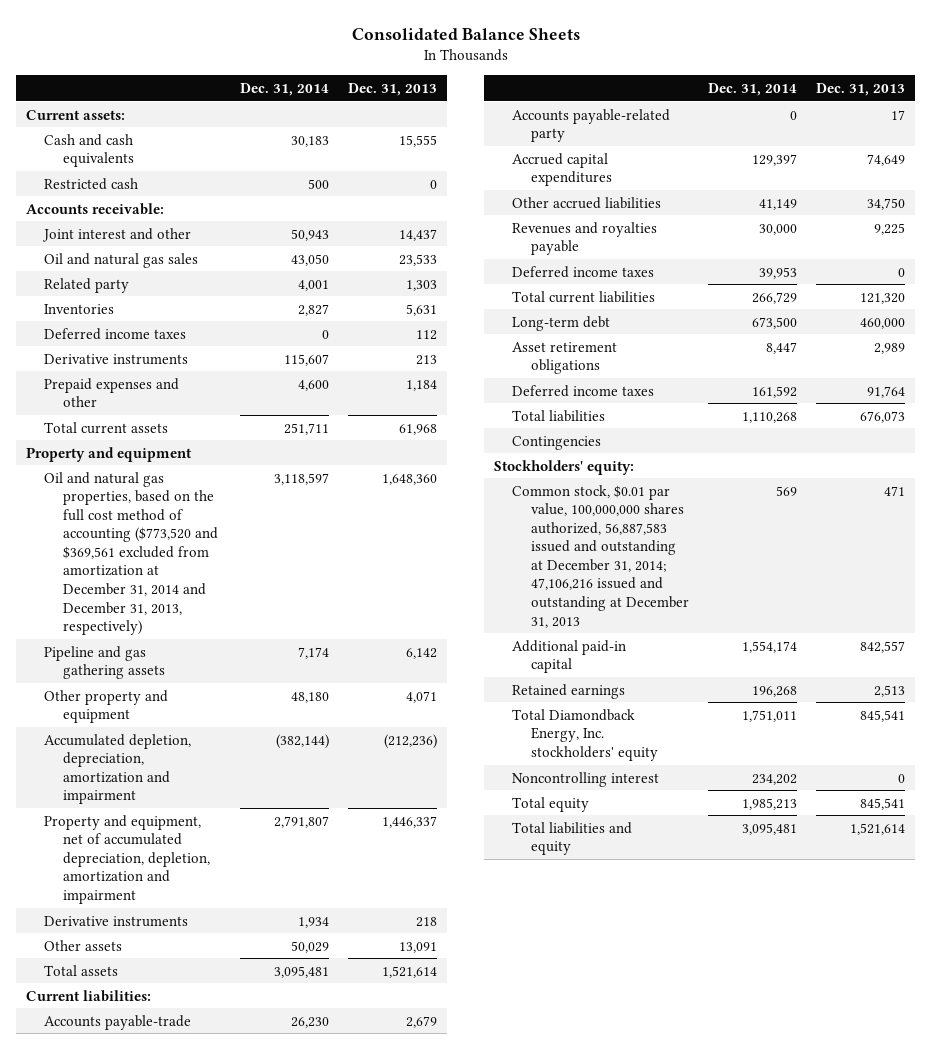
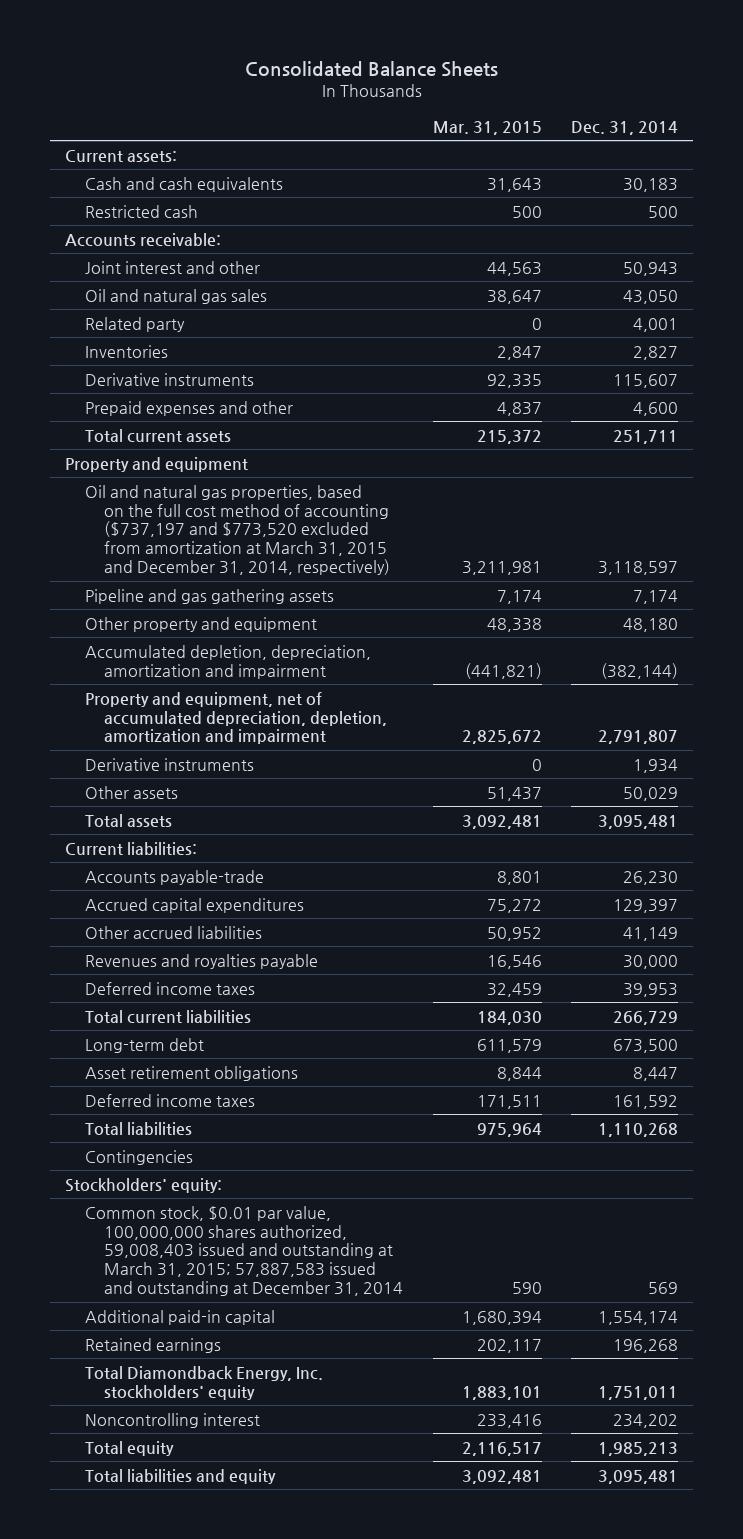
[348,82,438,96] Dec. 31, 2013 -> none
none -> [432,120,542,135] Mar. 31, 2015
[44,327,187,340] Deferred income taxes -> none
[44,471,218,636] Oil and natural gas properties, based on the full cost method of accounting ($773,520 and $369,561 excluded from amortization at December 31, 2014 and December 31, 2013, respectively) -> [84,484,391,576] Oil and natural gas properties, based on the full cost method of accounting ($737,197 and $773,520 excluded from amortization at March 31, 2015 and December 31, 2014, respectively)
[512,108,671,143] Accounts payable-related party -> none
[512,484,689,628] Common stock, $0.01 par value, 100,000,000 shares authorized, 56,887,583 issued and outstanding at December 31, 2014; 47,106,216 issued and outstanding at December 31, 2013 -> [84,1205,404,1297] Common stock, $0.01 par value, 100,000,000 shares authorized, 59,008,403 issued and outstanding at March 31, 2015; 57,887,583 issued and outstanding at December 31, 2014

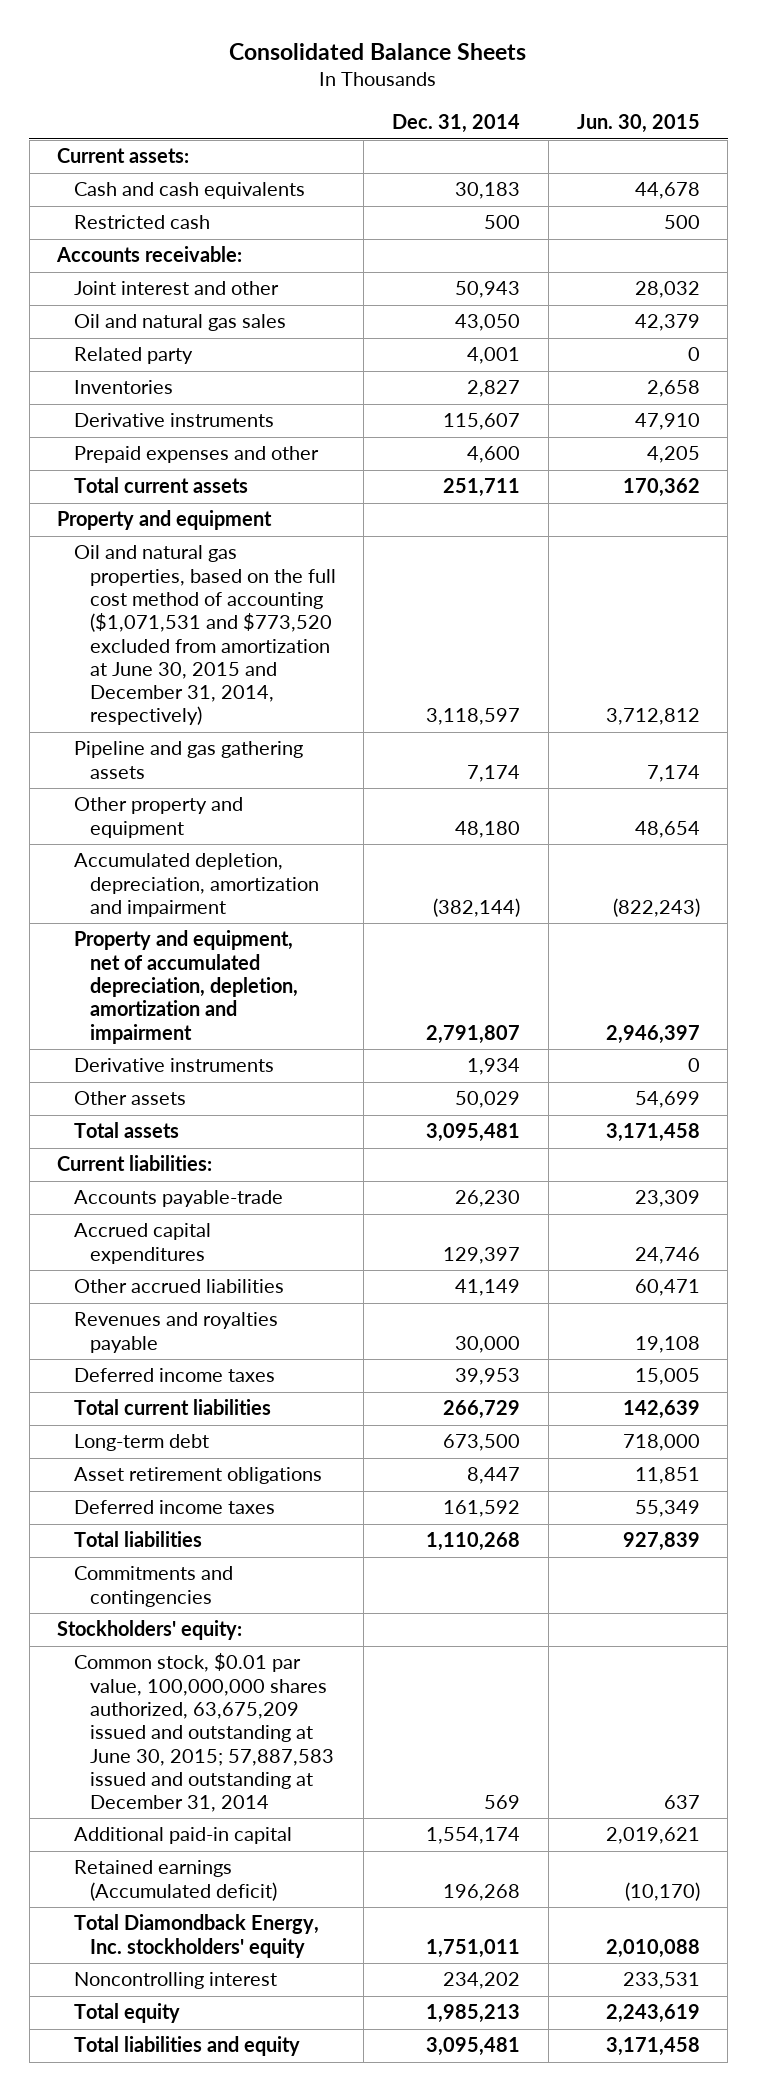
[432,120,542,135] Mar. 31, 2015 -> none
none -> [576,114,700,134] Jun. 30, 2015
[84,484,391,576] Oil and natural gas properties, based on the full cost method of accounting ($737,197 and $773,520 excluded from amortization at March 31, 2015 and December 31, 2014, respectively) -> [73,545,336,726] Oil and natural gas properties, based on the full cost method of accounting ($1,071,531 and $773,520 excluded from amortization at June 30, 2015 and December 31, 2014, respectively)
[84,1149,193,1165] Contingencies -> [73,1566,233,1607] Commitments and contingencies
[84,1205,404,1297] Common stock, $0.01 par value, 100,000,000 shares authorized, 59,008,403 issued and outstanding at March 31, 2015; 57,887,583 issued and outstanding at December 31, 2014 -> [73,1653,334,1813] Common stock, $0.01 par value, 100,000,000 shares authorized, 63,675,209 issued and outstanding at June 30, 2015; 57,887,583 issued and outstanding at December 31, 2014
[84,1337,221,1353] Retained earnings -> [73,1860,277,1901] Retained earnings (Accumulated deficit)

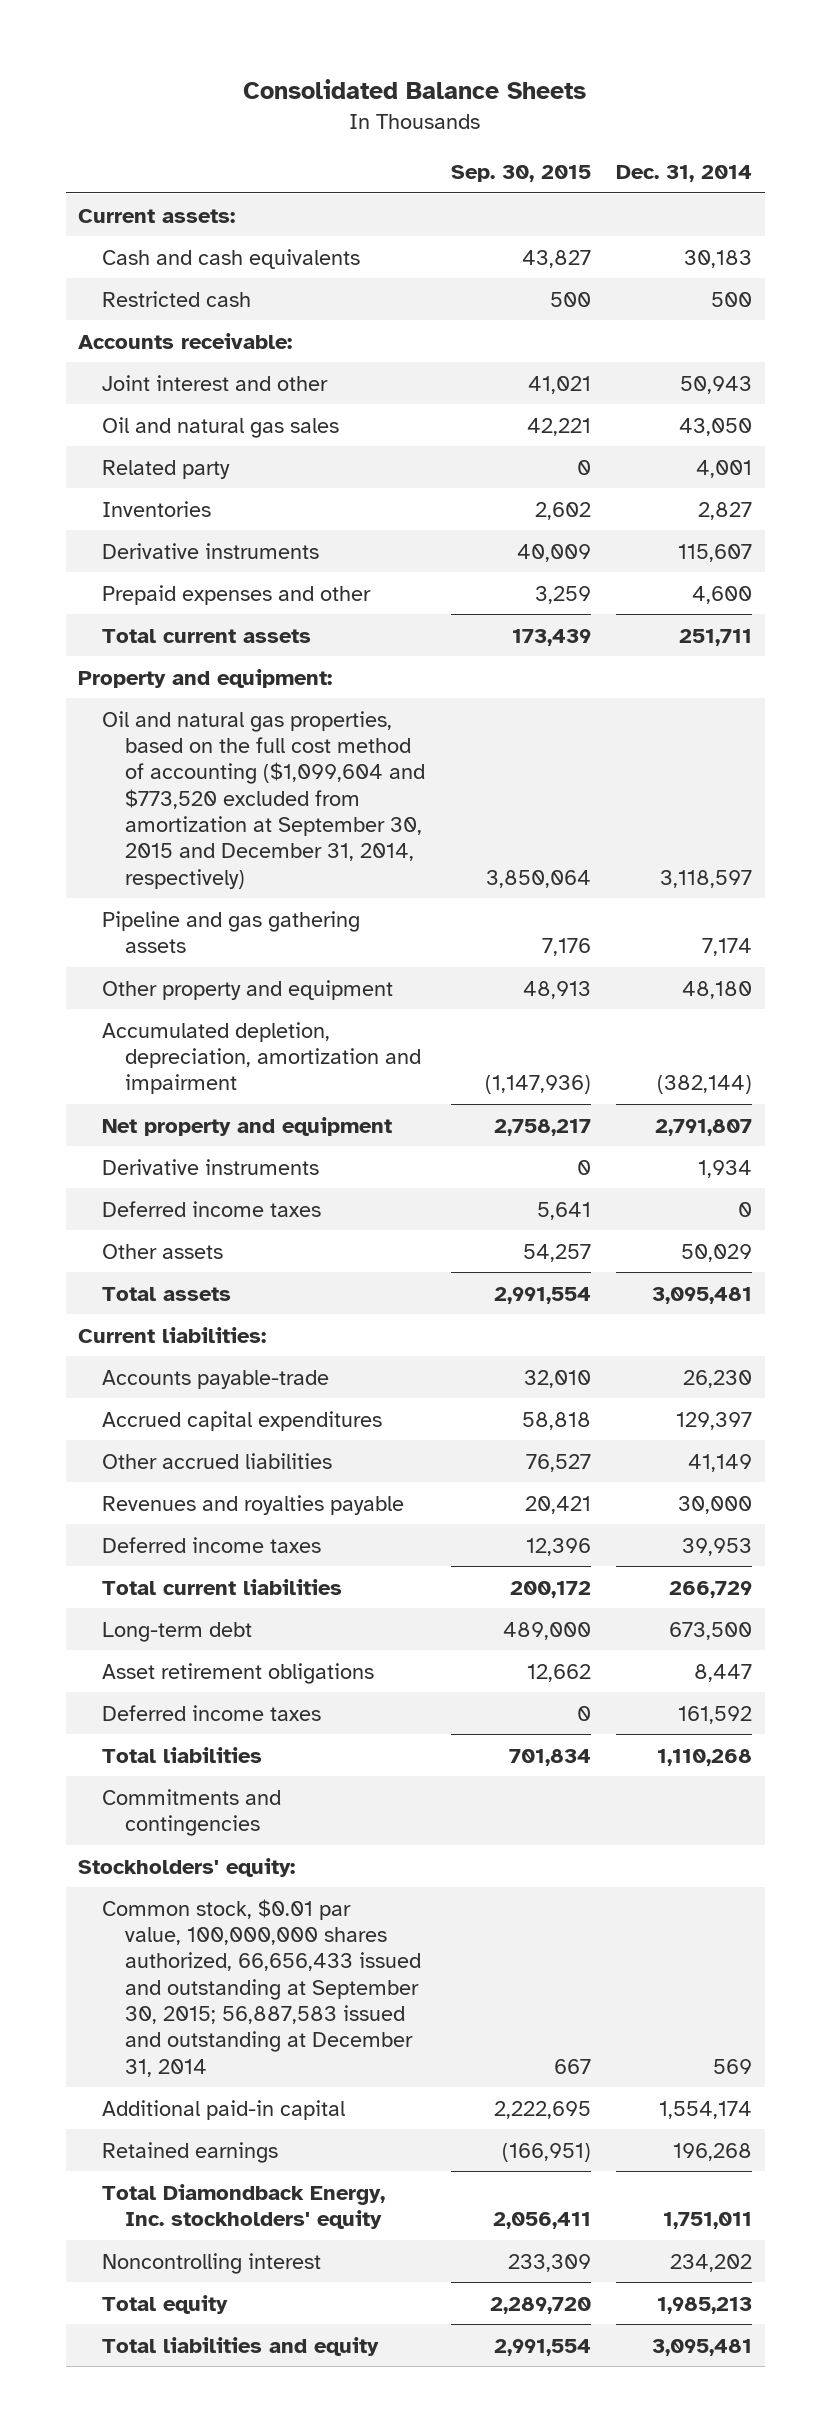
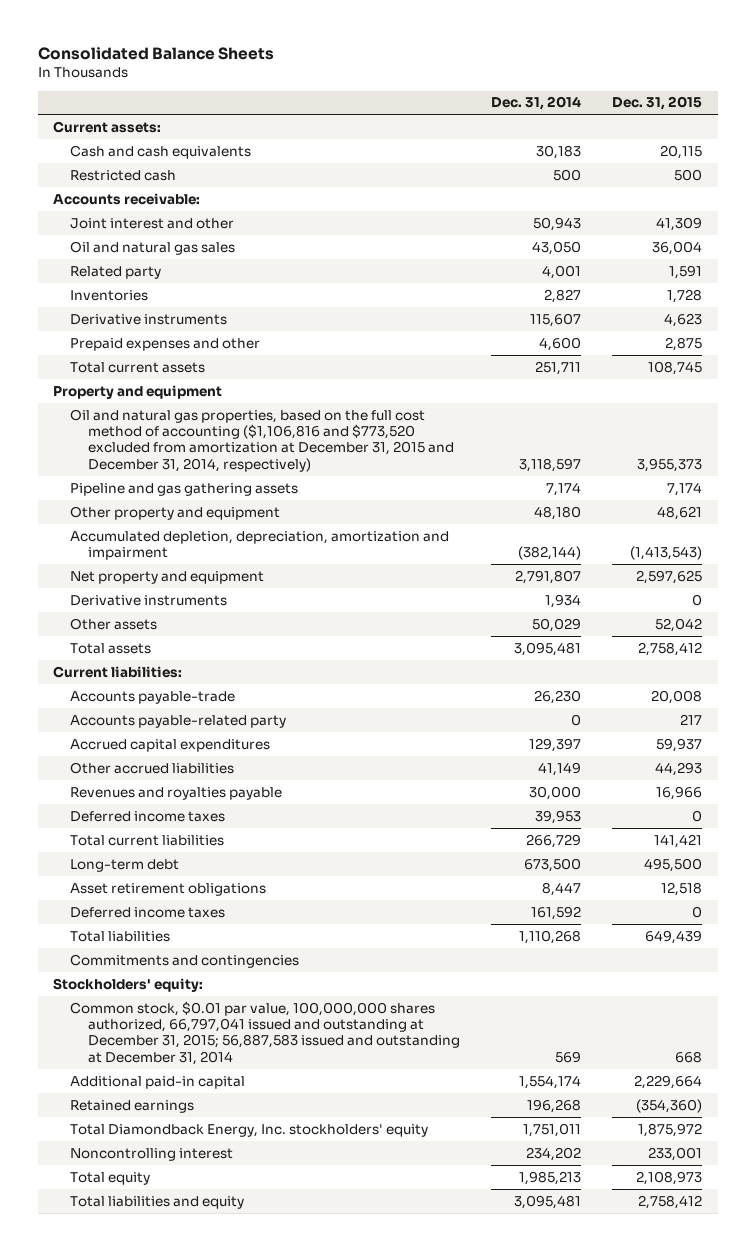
[450,165,591,183] Sep. 30, 2015 -> none
none -> [612,96,703,111] Dec. 31, 2015
[78,668,333,688] Property and equipment: -> [53,384,223,399] Property and equipment
[101,710,426,889] Oil and natural gas properties, based on the full cost method of accounting ($1,099,604 and $773,520 excluded from amortization at September 30, 2015 and December 31, 2014, respectively) -> [70,408,454,472] Oil and natural gas properties, based on the full cost method of accounting ($1,106,816 and $773,520 excluded from amortization at December 31, 2015 and December 31, 2014, respectively)
[101,1200,321,1217] Deferred income taxes -> none
none -> [70,714,287,728] Accounts payable-related party
[101,1898,422,2077] Common stock, $0.01 par value, 100,000,000 shares authorized, 66,656,433 issued and outstanding at September 30, 2015; 56,887,583 issued and outstanding at December 31, 2014 -> [70,1000,460,1065] Common stock, $0.01 par value, 100,000,000 shares authorized, 66,797,041 issued and outstanding at December 31, 2015; 56,887,583 issued and outstanding at December 31, 2014

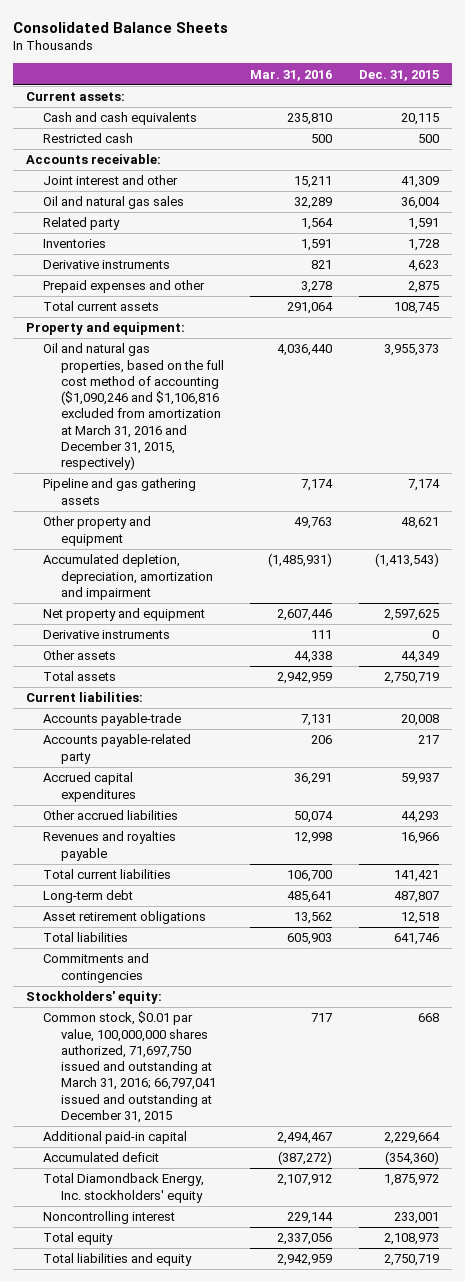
[491,96,582,111] Dec. 31, 2014 -> none
none -> [250,69,333,81] Mar. 31, 2016
[53,384,223,399] Property and equipment -> [26,322,186,336] Property and equipment:
[70,408,454,472] Oil and natural gas properties, based on the full cost method of accounting ($1,106,816 and $773,520 excluded from amortization at December 31, 2015 and December 31, 2014, respectively) -> [43,343,224,471] Oil and natural gas properties, based on the full cost method of accounting ($1,090,246 and $1,106,816 excluded from amortization at March 31, 2016 and December 31, 2015, respectively)
[655,617,703,632] 52,042 -> [400,651,439,664] 44,349
[638,641,703,656] 2,758,412 -> [383,672,439,685] 2,750,719
[70,810,226,822] Deferred income taxes -> none
[644,857,703,872] 495,500 -> [393,891,439,904] 487,807
[70,906,226,918] Deferred income taxes -> none
[645,929,703,944] 649,439 -> [393,933,439,946] 641,746
[70,1000,460,1065] Common stock, $0.01 par value, 100,000,000 shares authorized, 66,797,041 issued and outstanding at December 31, 2015; 56,887,583 issued and outstanding at December 31, 2014 -> [43,1011,216,1123] Common stock, $0.01 par value, 100,000,000 shares authorized, 71,697,750 issued and outstanding at March 31, 2016; 66,797,041 issued and outstanding at December 31, 2015
[70,1099,195,1113] Retained earnings -> [43,1152,160,1163] Accumulated deficit
[638,1194,703,1209] 2,758,412 -> [383,1254,439,1267] 2,750,719

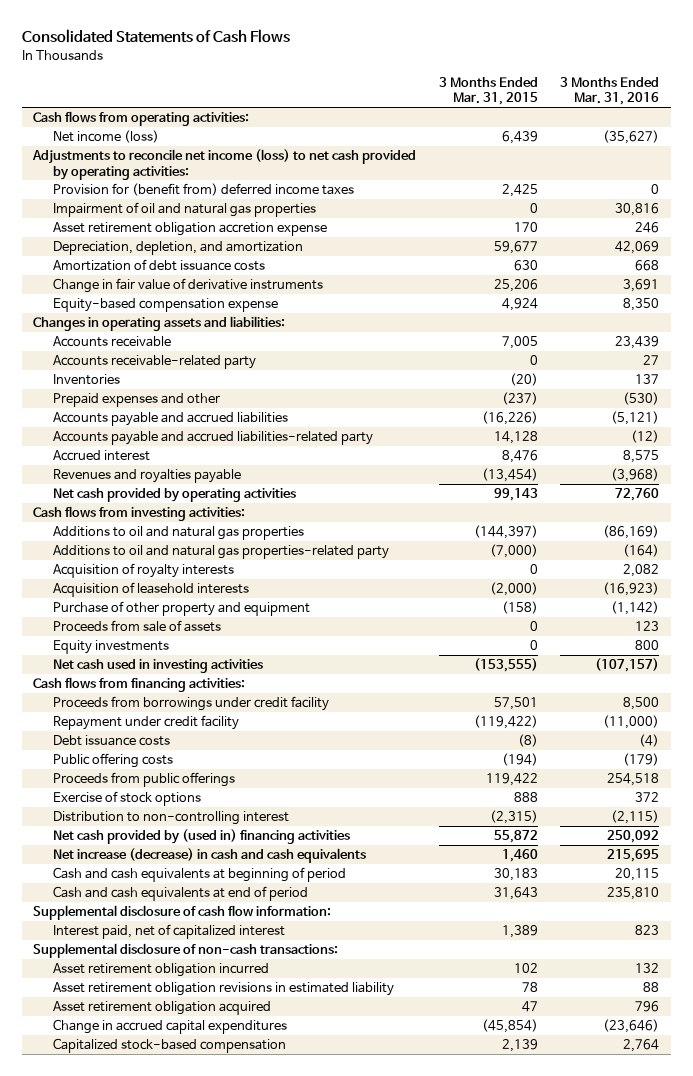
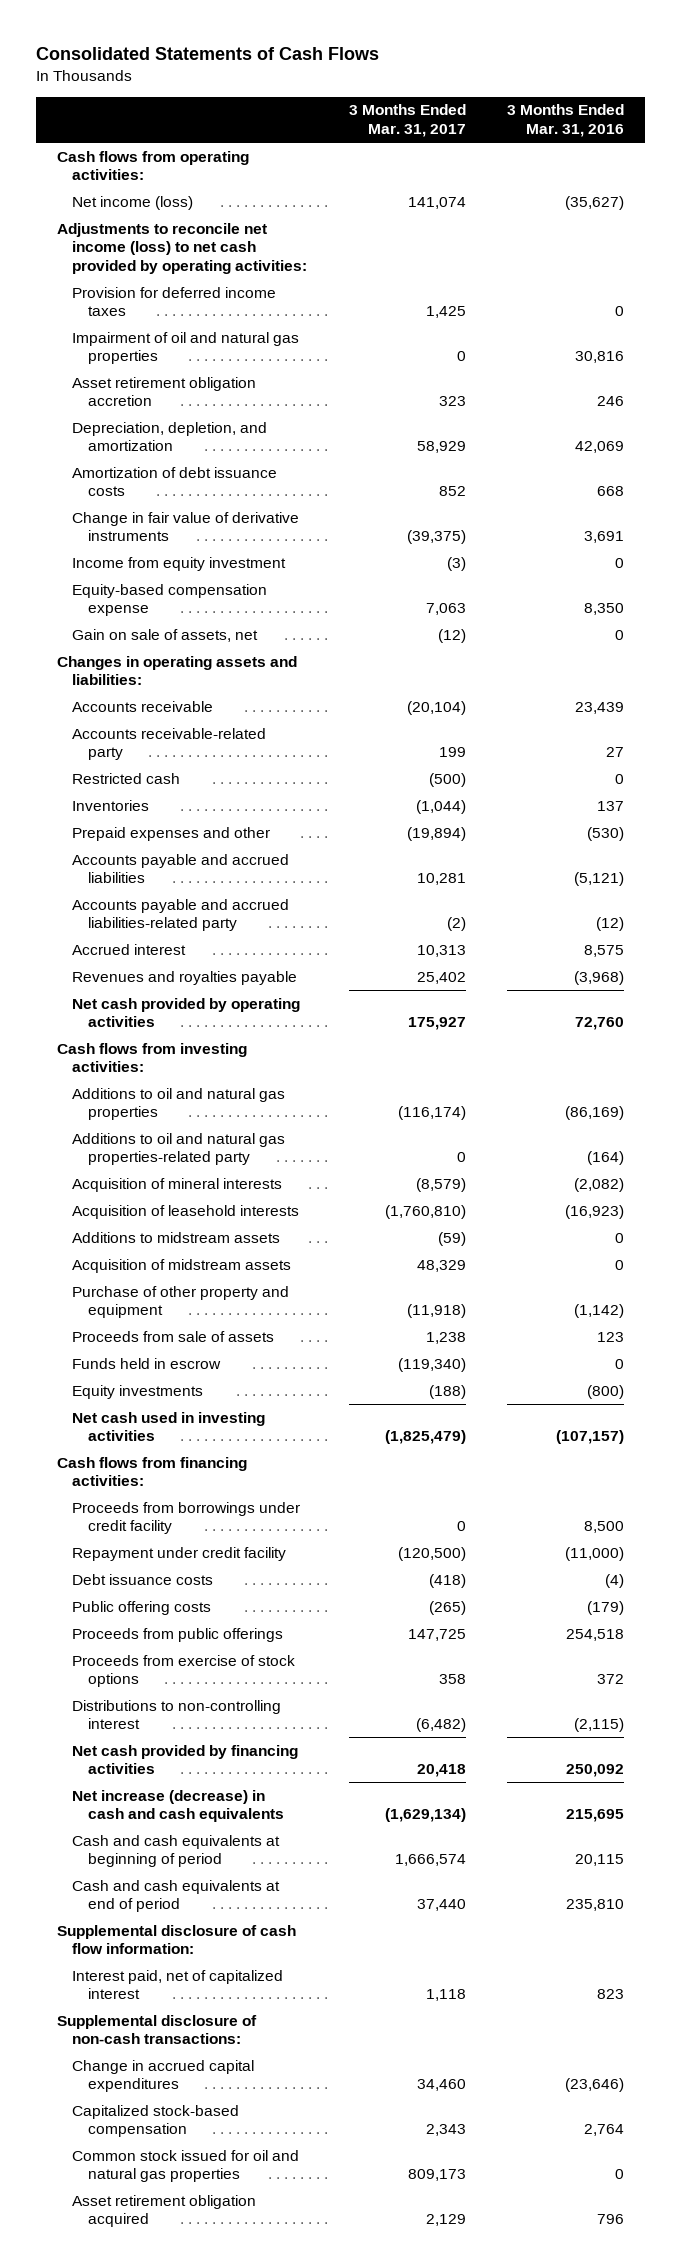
[438,76,538,106] 3 Months Ended Mar. 31, 2015 -> none
none -> [348,104,466,138] 3 Months Ended Mar. 31, 2017
[52,183,354,197] Provision for (benefit from) deferred income taxes -> [72,286,277,317] Provision for deferred income taxes
[52,222,327,237] Asset retirement obligation accretion expense -> [72,376,257,407] Asset retirement obligation accretion
none -> [72,556,287,571] Income from equity investment
none -> [72,628,259,642] Gain on sale of assets, net
none -> [72,772,181,784] Restricted cash
[52,563,234,579] Acquisition of royalty interests -> [72,1177,283,1192] Acquisition of mineral interests
[623,564,660,578] 2,082 -> [574,1177,625,1192] (2,082)
none -> [72,1231,281,1243] Additions to midstream assets
none -> [72,1258,292,1273] Acquisition of midstream assets
none -> [72,1357,222,1369] Funds held in escrow
[635,640,660,651] 800 -> [587,1384,625,1399] (800)
[52,791,201,807] Exercise of stock options -> [72,1654,296,1688] Proceeds from exercise of stock options
[52,811,289,826] Distribution to non-controlling interest -> [72,1699,282,1730] Distributions to non-controlling interest
[52,829,350,845] Net cash provided by (used in) financing activities -> [72,1744,299,1775] Net cash provided by financing activities
[52,963,269,978] Asset retirement obligation incurred -> none
[52,982,394,997] Asset retirement obligation revisions in estimated liability -> none
none -> [72,2149,300,2183] Common stock issued for oil and natural gas properties
[52,1001,271,1016] Asset retirement obligation acquired -> [72,2194,257,2228] Asset retirement obligation acquired

